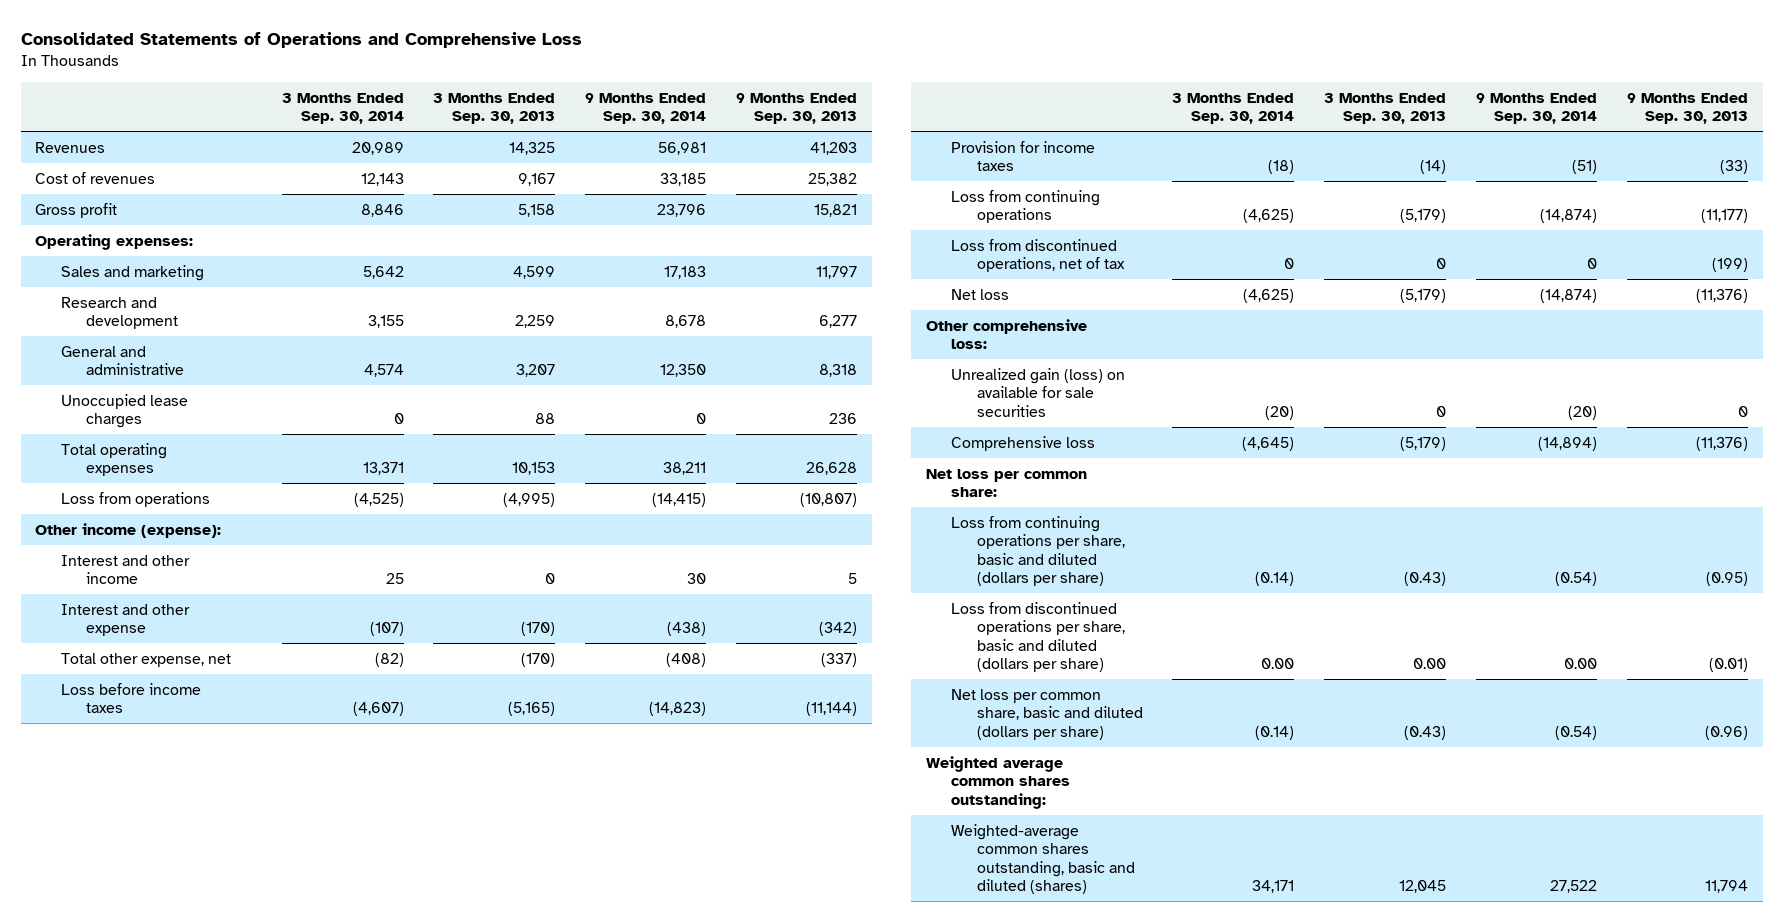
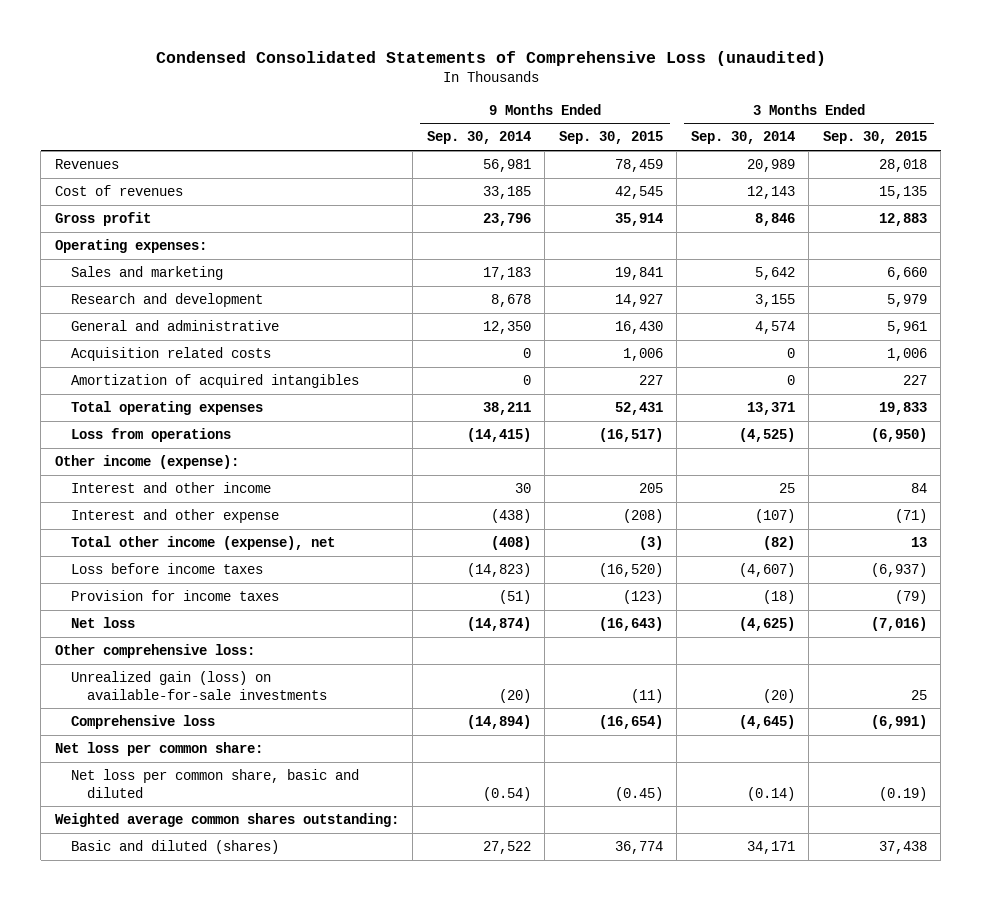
[20,32,582,49] Consolidated Statements of Operations and Comprehensive Loss -> [155,51,826,67] Condensed Consolidated Statements of Comprehensive Loss (unaudited)
[433,92,556,125] 3 Months Ended Sep. 30, 2013 -> none
[736,92,858,125] 9 Months Ended Sep. 30, 2013 -> none
none -> [558,131,663,145] Sep. 30, 2015
none -> [822,131,927,145] Sep. 30, 2015
[60,393,188,429] Unoccupied lease charges -> none
none -> [70,347,271,362] Acquisition related costs
none -> [70,374,359,389] Amortization of acquired intangibles
[60,652,231,667] Total other expense, net -> [70,536,335,551] Total other income (expense), net
[951,189,1101,224] Loss from continuing operations -> none
[951,238,1125,273] Loss from discontinued operations, net of tax -> none
[951,367,1126,417] Unrealized gain (loss) on available for sale securities -> [70,671,327,700] Unrealized gain (loss) on available-for-sale investments
[951,515,1125,587] Loss from continuing operations per share, basic and diluted (dollars per share) -> none
[951,601,1125,673] Loss from discontinued operations per share, basic and diluted (dollars per share) -> none
[951,688,1143,740] Net loss per common share, basic and diluted (dollars per share) -> [70,769,359,798] Net loss per common share, basic and diluted
[951,823,1135,895] Weighted-average common shares outstanding, basic and diluted (shares) -> [70,840,279,855] Basic and diluted (shares)

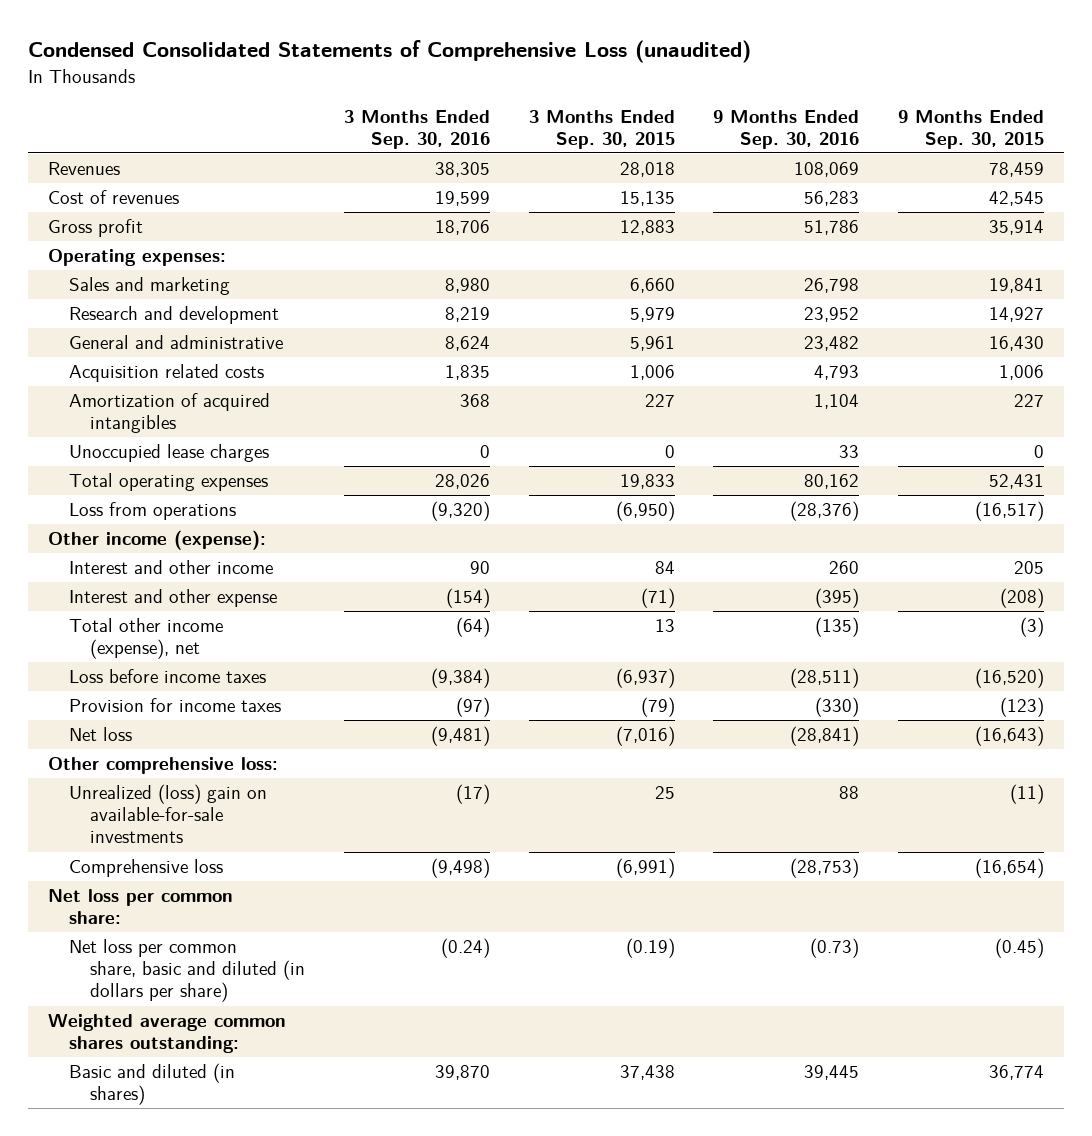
[426,131,531,145] Sep. 30, 2014 -> none
[690,131,795,145] Sep. 30, 2014 -> none
none -> [343,109,490,149] 3 Months Ended Sep. 30, 2016
none -> [713,109,860,149] 9 Months Ended Sep. 30, 2016
none -> [68,444,269,463] Unoccupied lease charges
[70,671,327,700] Unrealized gain (loss) on available-for-sale investments -> [68,784,267,844] Unrealized (loss) gain on available-for-sale investments
[70,769,359,798] Net loss per common share, basic and diluted -> [68,939,306,1003] Net loss per common share, basic and diluted (in dollars per share)
[70,840,279,855] Basic and diluted (shares) -> [68,1063,235,1106] Basic and diluted (in shares)

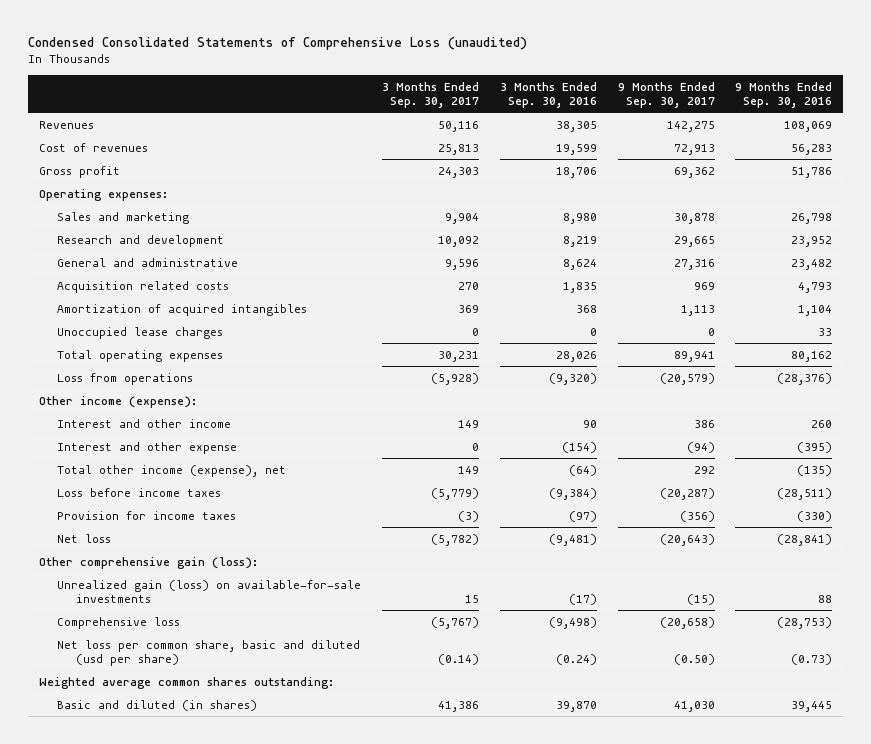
[528,109,675,149] 3 Months Ended Sep. 30, 2015 -> none
[898,109,1045,149] 9 Months Ended Sep. 30, 2015 -> none
none -> [382,81,480,108] 3 Months Ended Sep. 30, 2017
none -> [617,81,715,108] 9 Months Ended Sep. 30, 2017
[47,757,278,775] Other comprehensive loss: -> [38,556,258,569] Other comprehensive gain (loss):
[68,784,267,844] Unrealized (loss) gain on available-for-sale investments -> [57,579,362,603] Unrealized gain (loss) on available-for-sale investments
[47,889,233,925] Net loss per common share: -> none
[68,939,306,1003] Net loss per common share, basic and diluted (in dollars per share) -> [57,639,361,666] Net loss per common share, basic and diluted (usd per share)

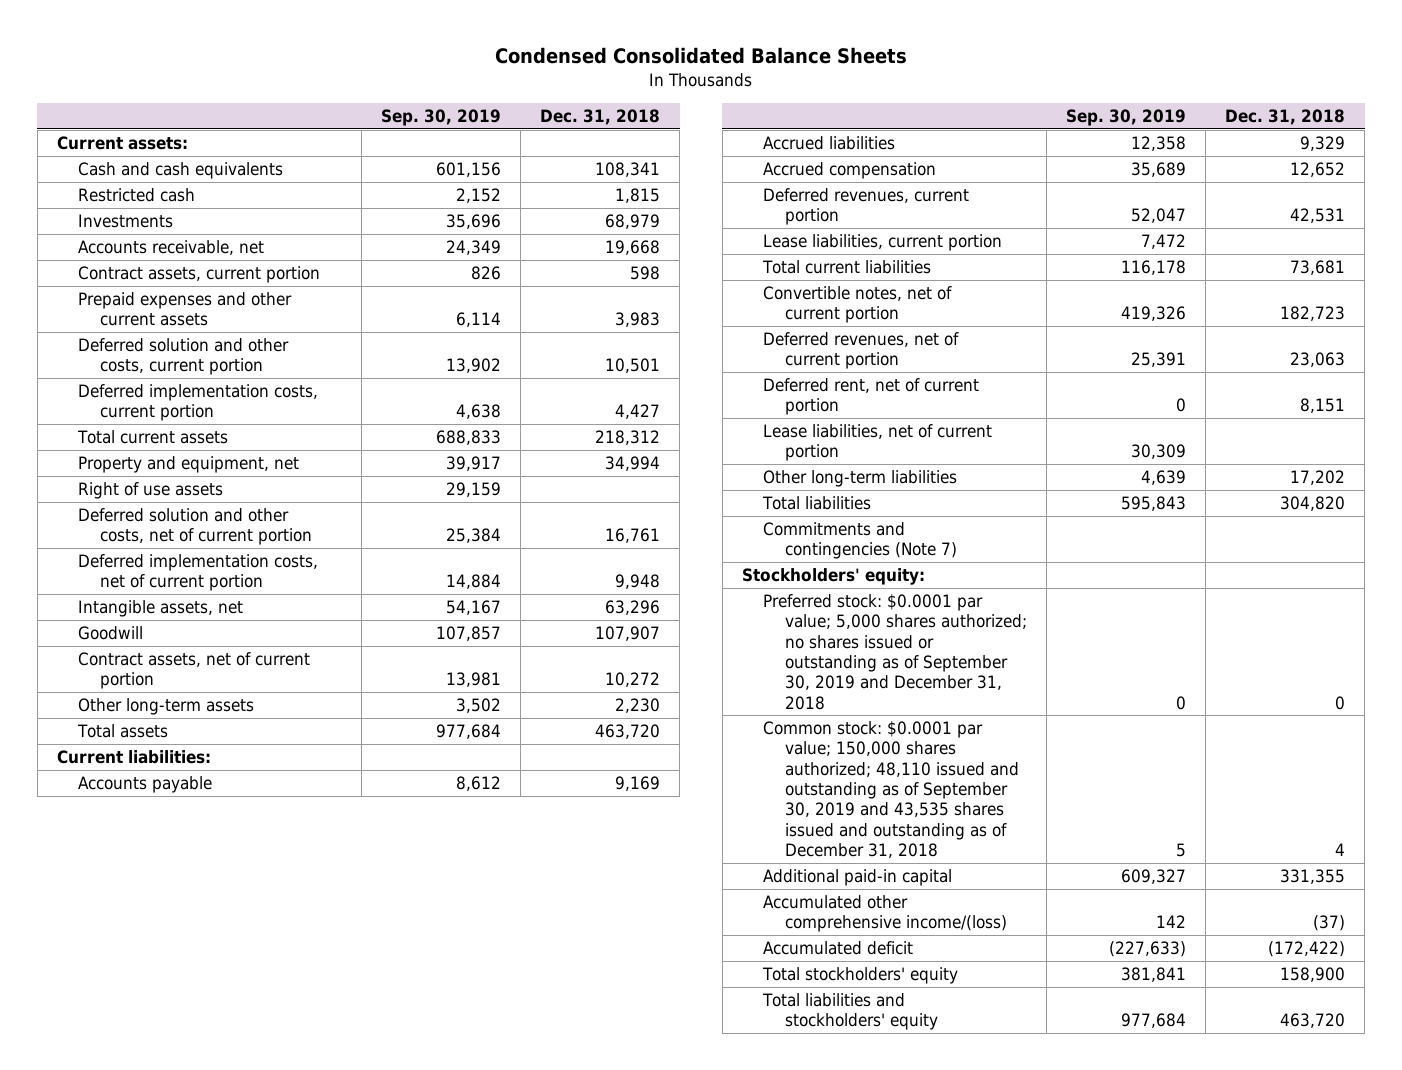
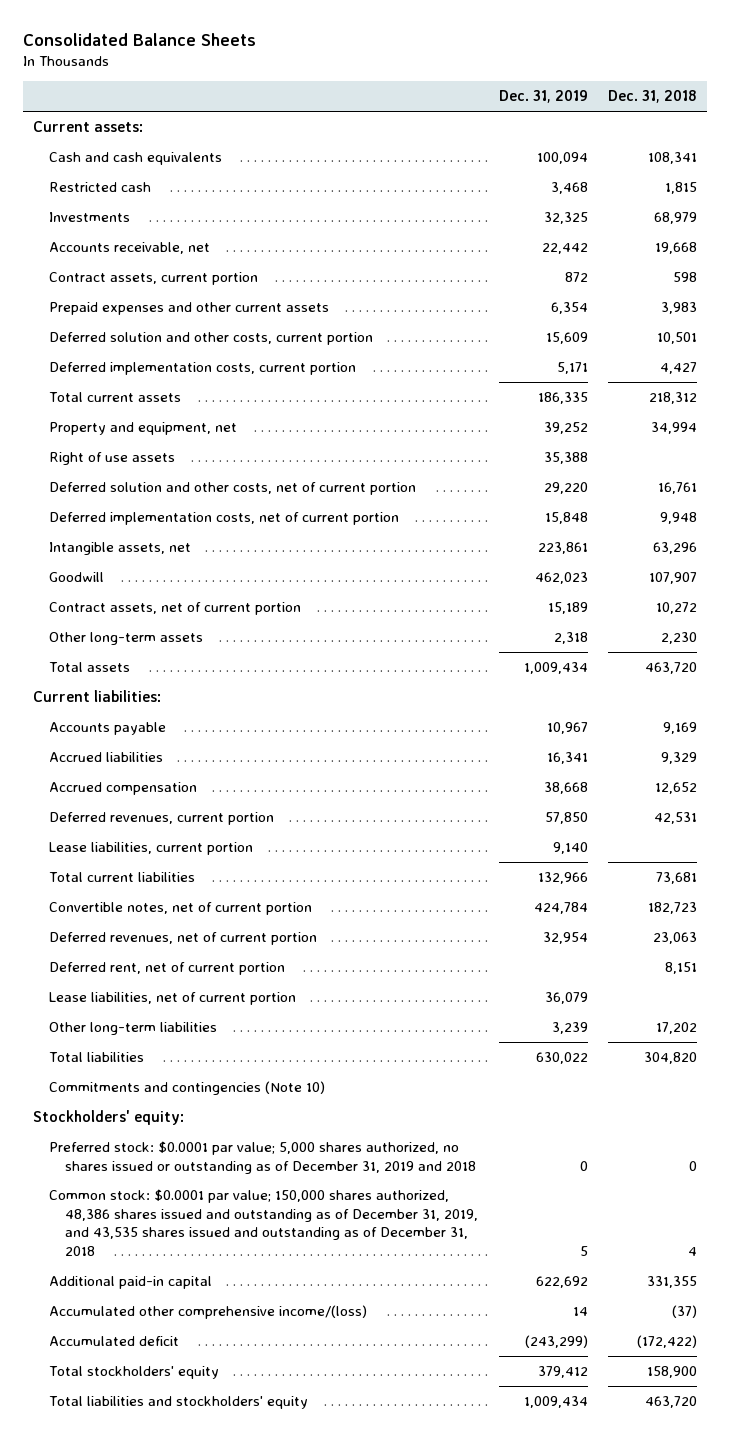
[495,47,908,65] Condensed Consolidated Balance Sheets -> [22,33,256,47] Consolidated Balance Sheets
[380,108,501,126] Sep. 30, 2019 -> none
none -> [498,90,588,104] Dec. 31, 2019
[763,521,957,560] Commitments and contingencies (Note 7) -> [49,1081,326,1096] Commitments and contingencies (Note 10)
[763,593,1027,710] Preferred stock: $0.0001 par value; 5,000 shares authorized; no shares issued or outstanding as of September 30, 2019 and December 31, 2018 -> [49,1141,477,1174] Preferred stock: $0.0001 par value; 5,000 shares authorized, no shares issued or outstanding as of December 31, 2019 and 2018
[763,720,1019,858] Common stock: $0.0001 par value; 150,000 shares authorized; 48,110 issued and outstanding as of September 30, 2019 and 43,535 shares issued and outstanding as of December 31, 2018 -> [49,1189,479,1257] Common stock: $0.0001 par value; 150,000 shares authorized, 48,386 shares issued and outstanding as of December 31, 2019, and 43,535 shares issued and outstanding as of December 31, 2018

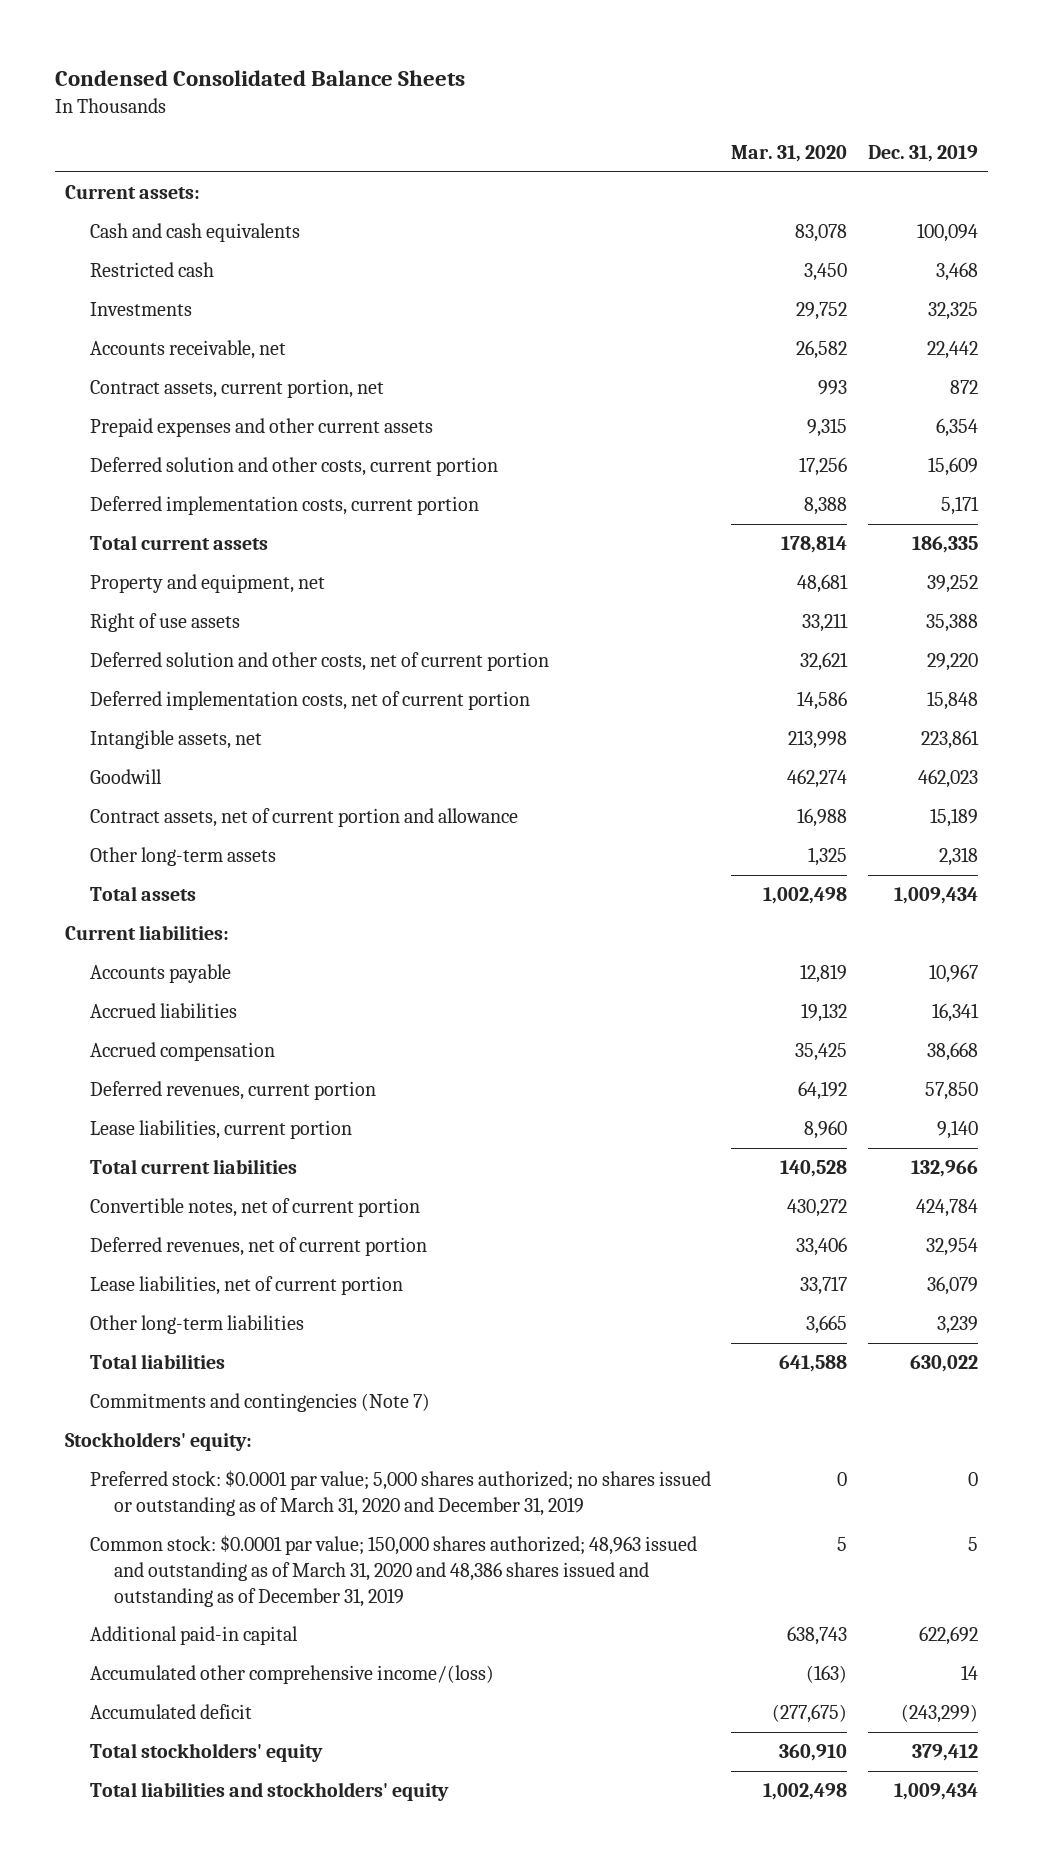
[22,33,256,47] Consolidated Balance Sheets -> [54,69,465,86] Condensed Consolidated Balance Sheets
[607,90,697,104] Dec. 31, 2018 -> none
none -> [731,144,848,162] Mar. 31, 2020
[49,272,259,286] Contract assets, current portion -> [89,379,384,399] Contract assets, current portion, net
[49,602,302,616] Contract assets, net of current portion -> [89,808,518,828] Contract assets, net of current portion and allowance
[49,962,286,976] Deferred rent, net of current portion -> none
[49,1081,326,1096] Commitments and contingencies (Note 10) -> [89,1393,430,1413] Commitments and contingencies (Note 7)
[49,1141,477,1174] Preferred stock: $0.0001 par value; 5,000 shares authorized, no shares issued or outstanding as of December 31, 2019 and 2018 -> [89,1470,711,1516] Preferred stock: $0.0001 par value; 5,000 shares authorized; no shares issued or outstanding as of March 31, 2020 and December 31, 2019
[49,1189,479,1257] Common stock: $0.0001 par value; 150,000 shares authorized, 48,386 shares issued and outstanding as of December 31, 2019, and 43,535 shares issued and outstanding as of December 31, 2018 -> [89,1535,697,1607] Common stock: $0.0001 par value; 150,000 shares authorized; 48,963 issued and outstanding as of March 31, 2020 and 48,386 shares issued and outstanding as of December 31, 2019

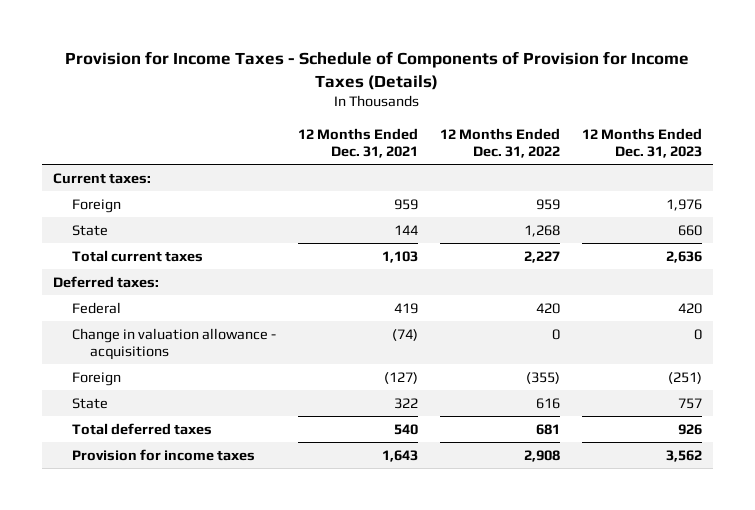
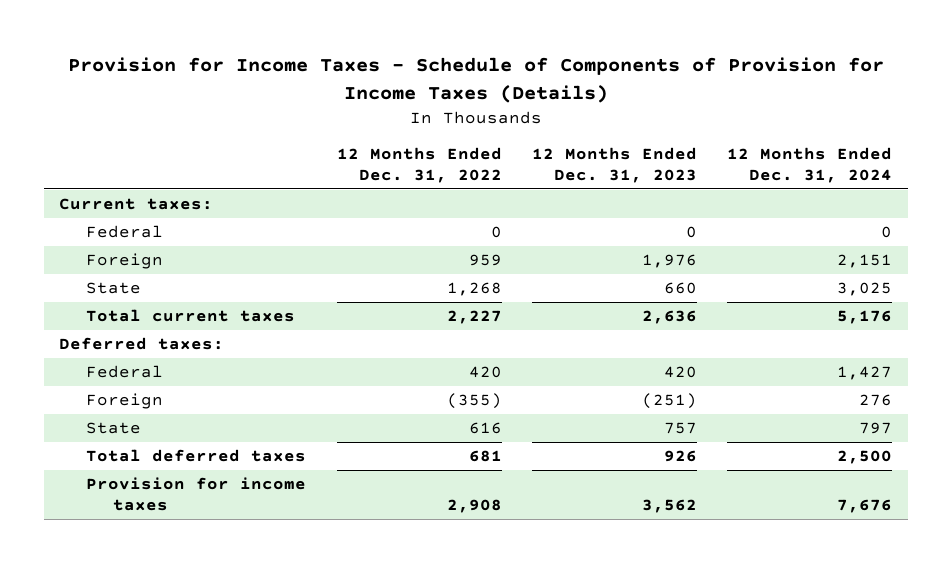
[297,127,418,159] 12 Months Ended Dec. 31, 2021 -> none
none -> [727,147,893,184] 12 Months Ended Dec. 31, 2024
none -> [86,225,164,239] Federal
[71,327,276,361] Change in valuation allowance - acquisitions -> none

